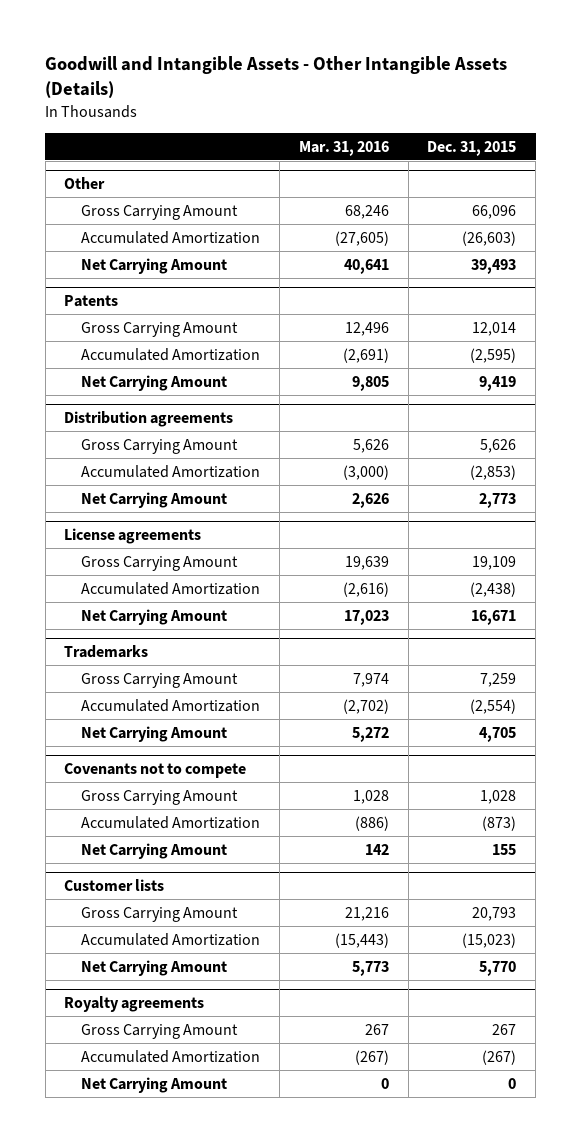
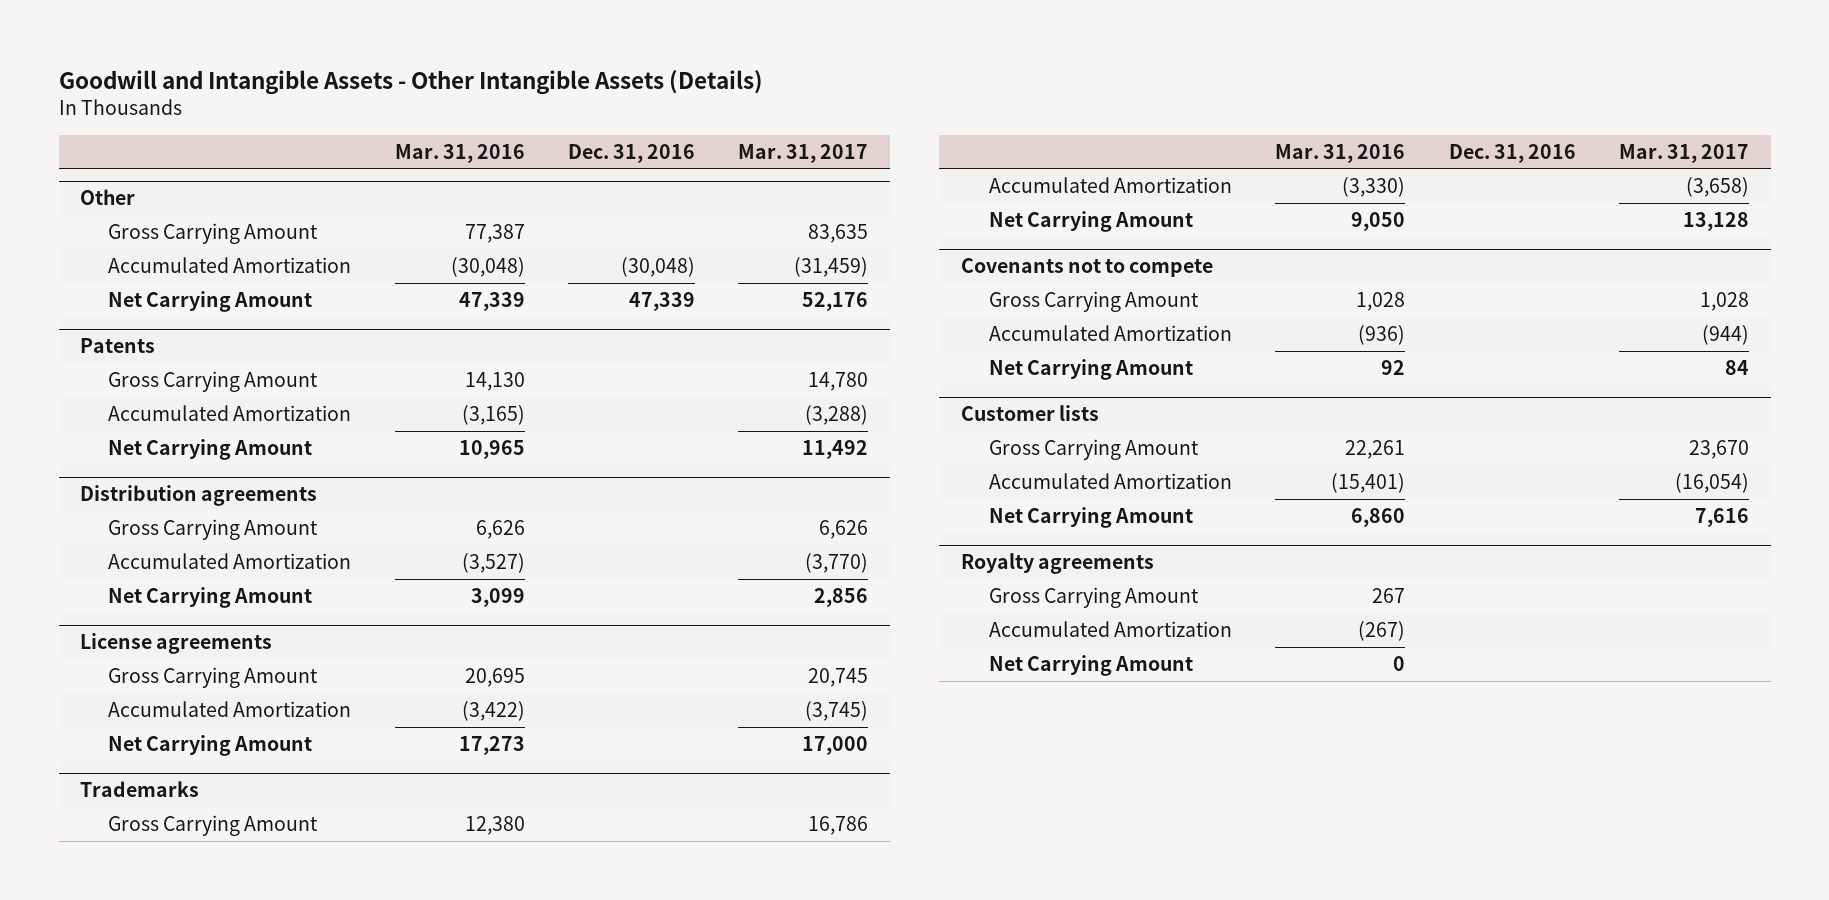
[427,140,517,156] Dec. 31, 2015 -> none
none -> [568,143,696,163] Dec. 31, 2016
none -> [738,143,869,163] Mar. 31, 2017
[344,204,389,219] 68,246 -> [464,223,525,243] 77,387
[334,230,389,246] (27,605) -> [450,256,525,277] (30,048)
[343,258,389,274] 40,641 -> [458,291,525,311] 47,339
[344,321,389,336] 12,496 -> [464,371,525,391] 14,130
[342,347,389,363] (2,691) -> [461,404,525,425] (3,165)
[351,375,389,391] 9,805 -> [458,439,525,459] 10,965
[352,438,389,453] 5,626 -> [475,519,525,539] 6,626
[342,464,389,480] (3,000) -> [461,552,525,573] (3,527)
[351,492,389,508] 2,626 -> [470,587,525,607] 3,099
[344,555,389,570] 19,639 -> [464,667,525,687] 20,695
[342,581,389,597] (2,616) -> [461,700,525,721] (3,422)
[343,609,389,625] 17,023 -> [458,735,525,755] 17,273
[352,672,389,687] 7,974 -> [464,815,525,835] 12,380
[342,698,389,714] (2,702) -> [1342,176,1406,197] (3,330)
[351,726,389,742] 5,272 -> [1351,211,1406,231] 9,050
[354,815,389,831] (886) -> [1358,324,1406,345] (936)
[364,843,389,855] 142 -> [1381,359,1406,375] 92
[344,906,389,921] 21,216 -> [1345,439,1406,459] 22,261
[334,932,389,948] (15,443) -> [1331,472,1406,493] (15,401)
[351,960,389,976] 5,773 -> [1351,507,1406,527] 6,860

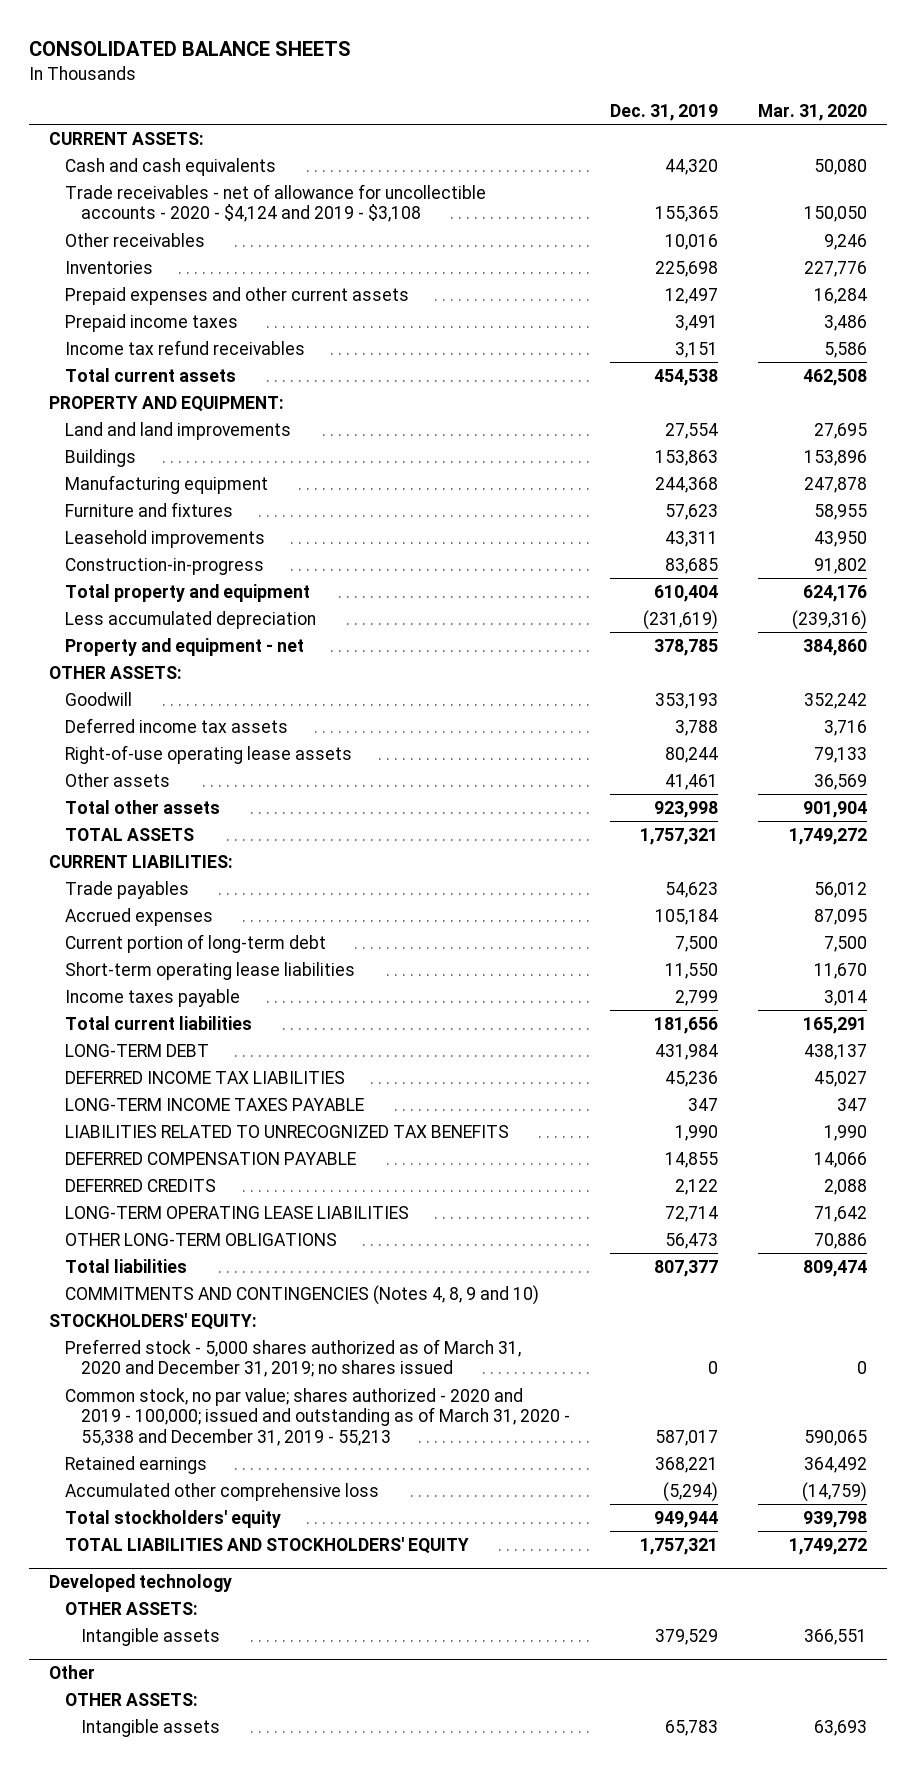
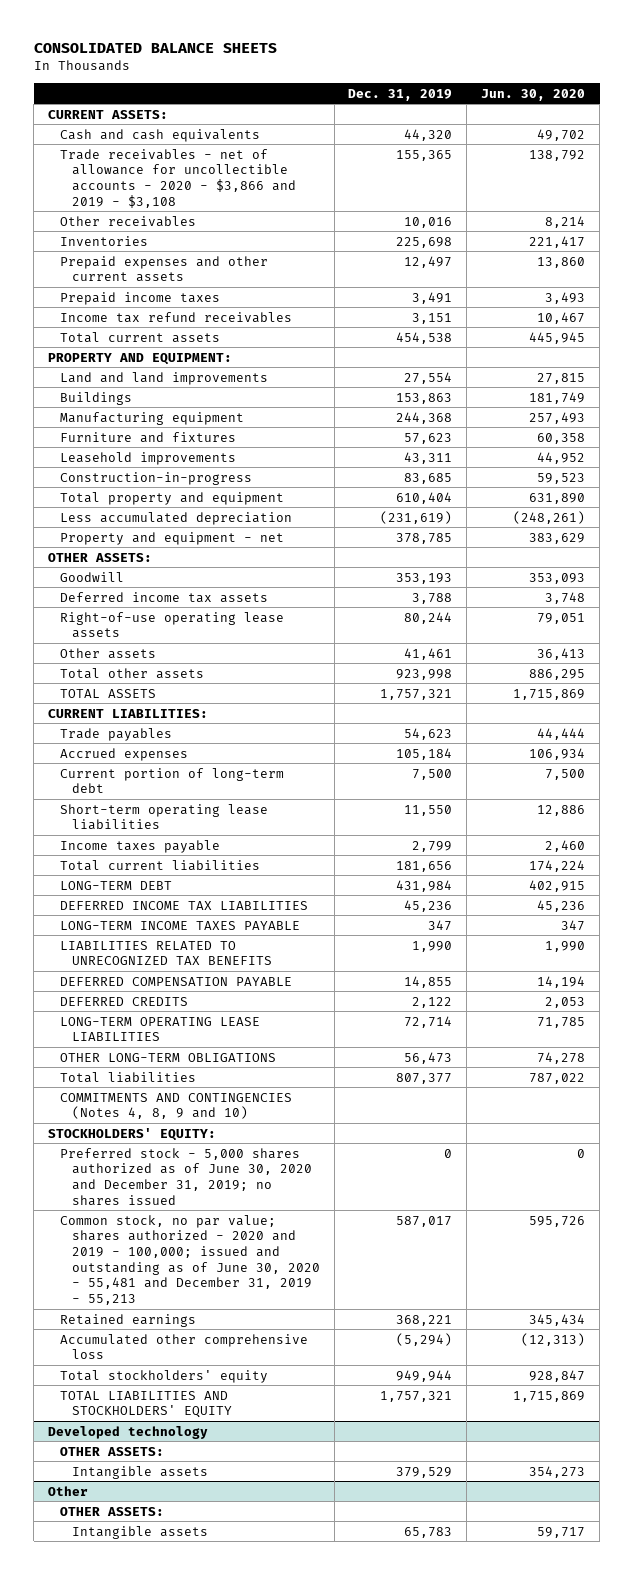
[758,103,868,121] Mar. 31, 2020 -> none
none -> [481,88,586,101] Jun. 30, 2020
[65,183,487,223] Trade receivables - net of allowance for uncollectible accounts - 2020 - $4,124 and 2019 - $3,108 -> [59,148,296,208] Trade receivables - net of allowance for uncollectible accounts - 2020 - $3,866 and 2019 - $3,108
[65,1338,522,1378] Preferred stock - 5,000 shares authorized as of March 31, 2020 and December 31, 2019; no shares issued -> [59,1147,312,1206] Preferred stock - 5,000 shares authorized as of June 30, 2020 and December 31, 2019; no shares issued
[65,1387,571,1446] Common stock, no par value; shares authorized - 2020 and 2019 - 100,000; issued and outstanding as of March 31, 2020 - 55,338 and December 31, 2019 - 55,213 -> [59,1214,320,1305] Common stock, no par value; shares authorized - 2020 and 2019 - 100,000; issued and outstanding as of June 30, 2020 - 55,481 and December 31, 2019 - 55,213

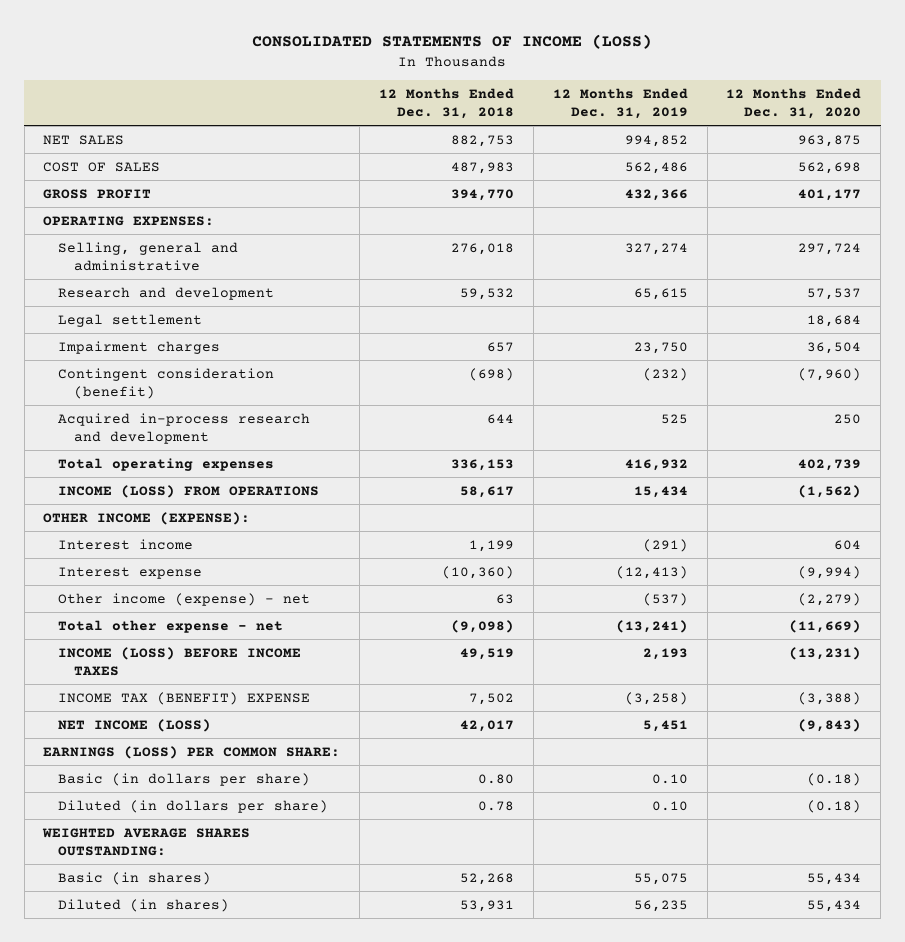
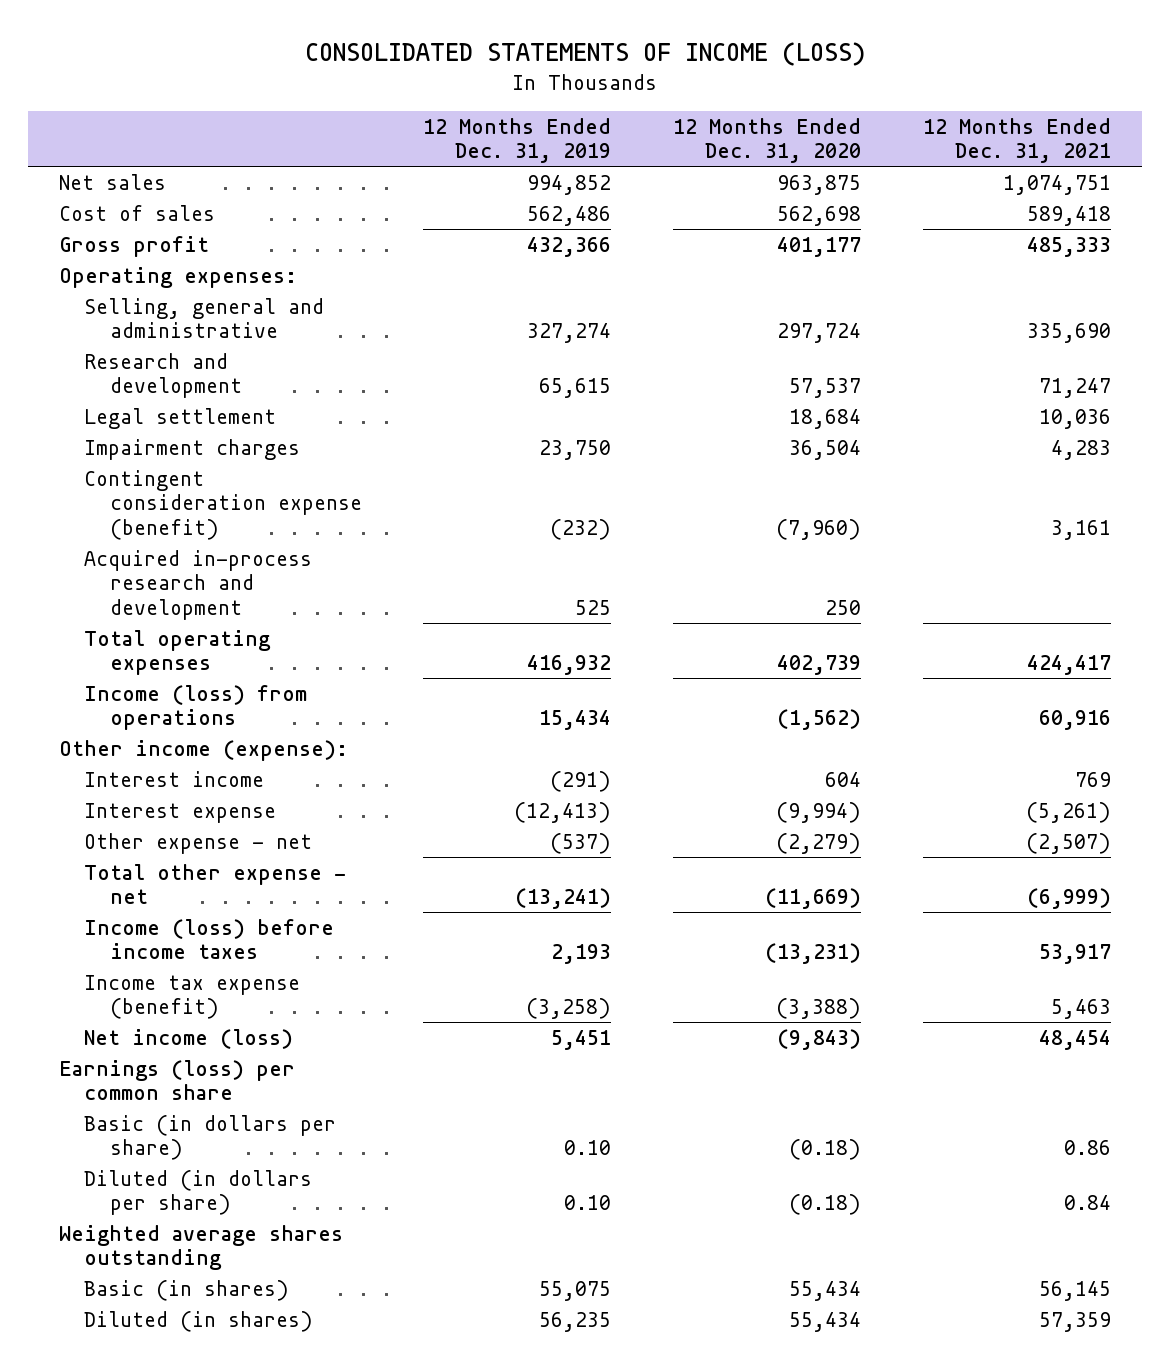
[379,88,515,120] 12 Months Ended Dec. 31, 2018 -> none
none -> [923,117,1112,164] 12 Months Ended Dec. 31, 2021
[43,134,125,145] NET SALES -> [59,173,167,190] Net sales
[43,161,161,172] COST OF SALES -> [59,204,216,221] Cost of sales
[43,188,152,199] GROSS PROFIT -> [59,235,210,257] Gross profit
[43,215,215,226] OPERATING EXPENSES: -> [59,266,298,288] Operating expenses:
[58,367,275,399] Contingent consideration (benefit) -> [84,469,362,540] Contingent consideration expense (benefit)
[58,484,320,498] INCOME (LOSS) FROM OPERATIONS -> [84,684,308,731] Income (loss) from operations
[43,511,251,525] OTHER INCOME (EXPENSE): -> [59,739,349,761] Other income (expense):
[58,592,311,606] Other income (expense) - net -> [84,832,313,854] Other expense - net
[58,646,302,676] INCOME (LOSS) BEFORE INCOME TAXES -> [84,918,335,960] Income (loss) before income taxes
[58,691,311,705] INCOME TAX (BENEFIT) EXPENSE -> [84,974,301,1020] Income tax expense (benefit)
[58,718,212,732] NET INCOME (LOSS) -> [84,1028,294,1049] Net income (loss)
[43,745,341,759] EARNINGS (LOSS) PER COMMON SHARE: -> [59,1059,296,1101] Earnings (loss) per common share
[42,827,251,856] WEIGHTED AVERAGE SHARES OUTSTANDING: -> [59,1224,344,1271] Weighted average shares outstanding

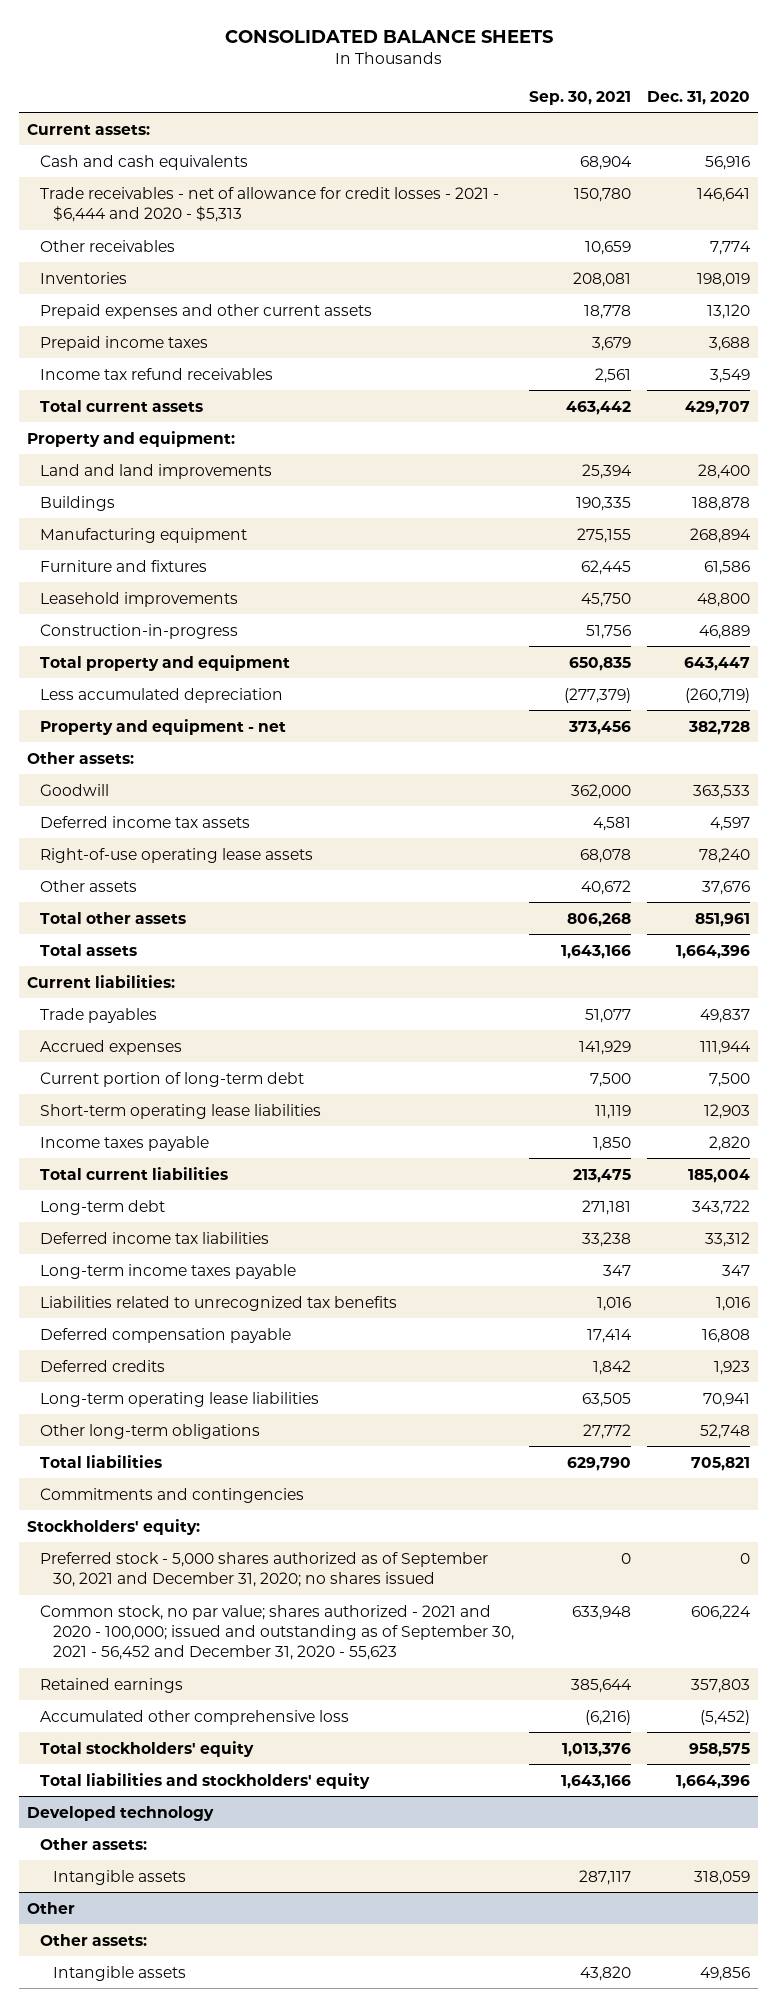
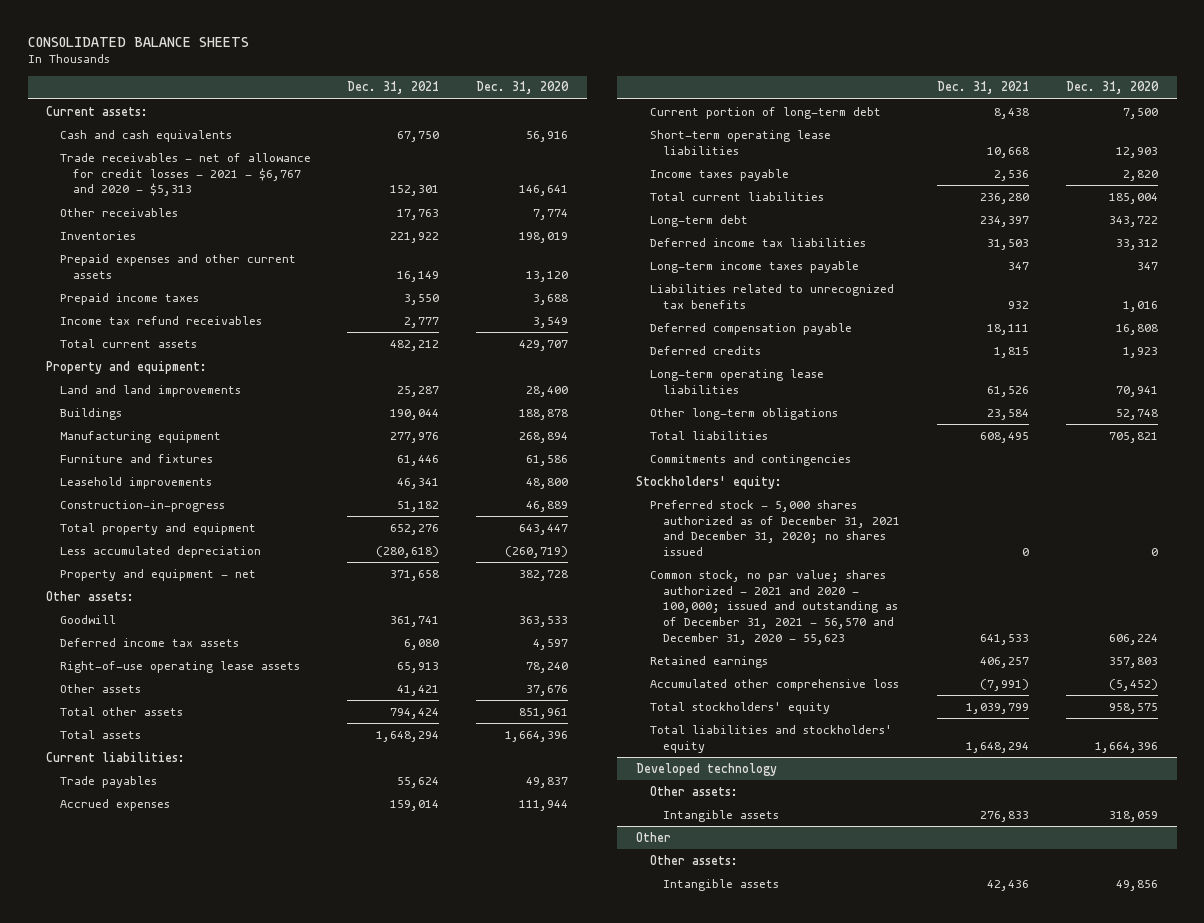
[529,90,632,105] Sep. 30, 2021 -> none
none -> [347,81,440,95] Dec. 31, 2021
[39,186,499,222] Trade receivables - net of allowance for credit losses - 2021 - $6,444 and 2020 - $5,313 -> [59,152,311,197] Trade receivables - net of allowance for credit losses - 2021 - $6,767 and 2020 - $5,313
[39,1551,488,1587] Preferred stock - 5,000 shares authorized as of September 30, 2021 and December 31, 2020; no shares issued -> [649,499,901,556] Preferred stock - 5,000 shares authorized as of December 31, 2021 and December 31, 2020; no shares issued
[39,1604,514,1661] Common stock, no par value; shares authorized - 2021 and 2020 - 100,000; issued and outstanding as of September 30, 2021 - 56,452 and December 31, 2020 - 55,623 -> [649,569,899,645] Common stock, no par value; shares authorized - 2021 and 2020 - 100,000; issued and outstanding as of December 31, 2021 - 56,570 and December 31, 2020 - 55,623

